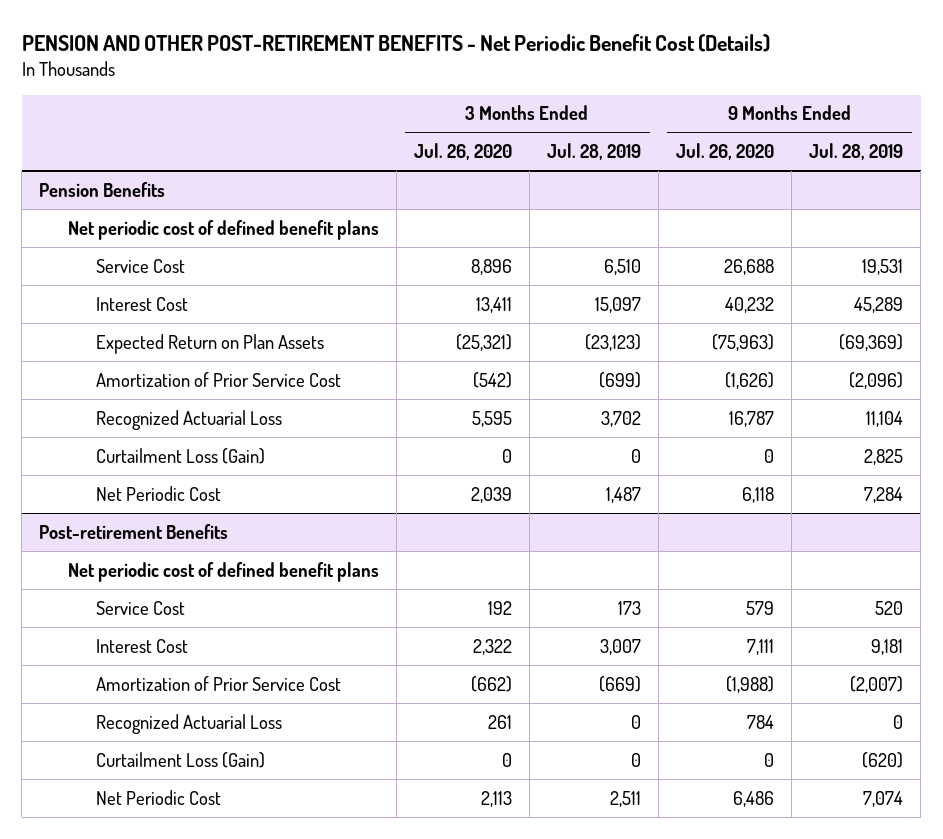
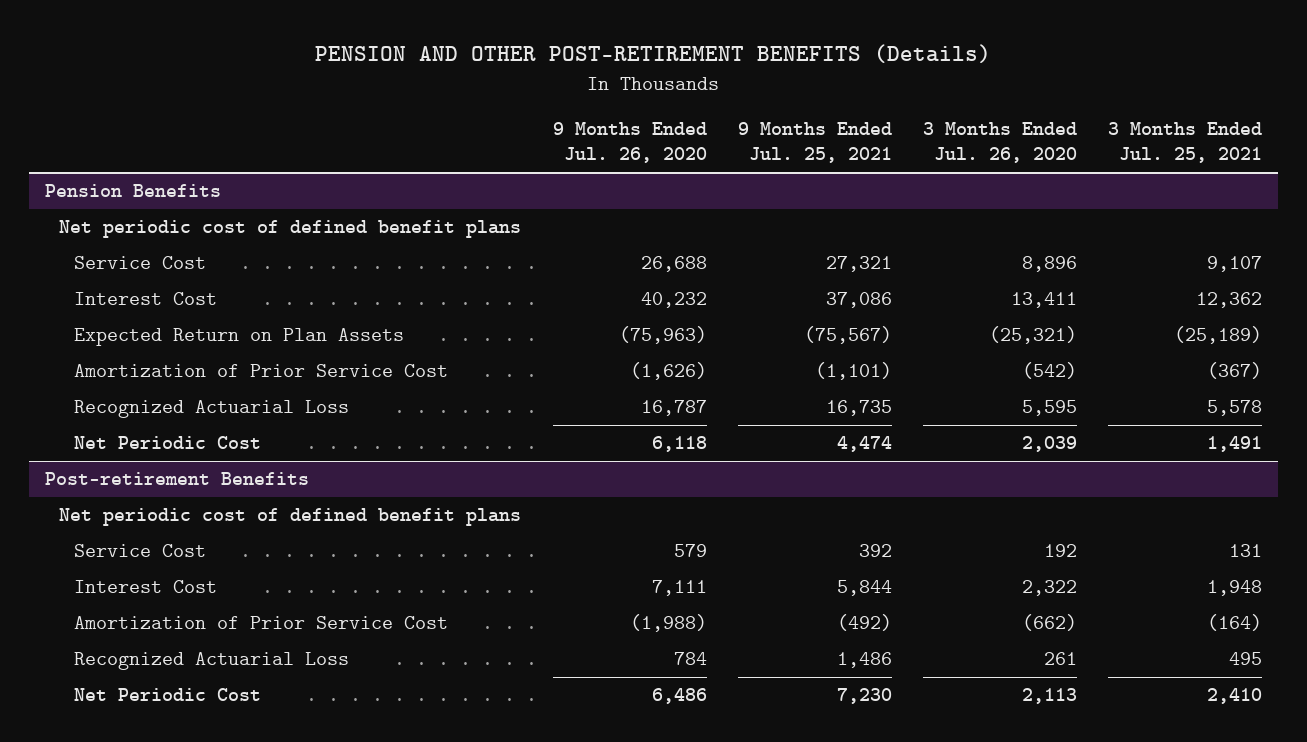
[21,33,770,52] PENSION AND OTHER POST-RETIREMENT BENEFITS - Net Periodic Benefit Cost (Details) -> [315,44,992,64] PENSION AND OTHER POST-RETIREMENT BENEFITS (Details)
[546,143,641,161] Jul. 28, 2019 -> none
[809,143,904,161] Jul. 28, 2019 -> none
none -> [737,121,892,164] 9 Months Ended Jul. 25, 2021
none -> [1108,121,1263,164] 3 Months Ended Jul. 25, 2021
[95,447,265,464] Curtailment Loss (Gain) -> none
[95,751,265,768] Curtailment Loss (Gain) -> none

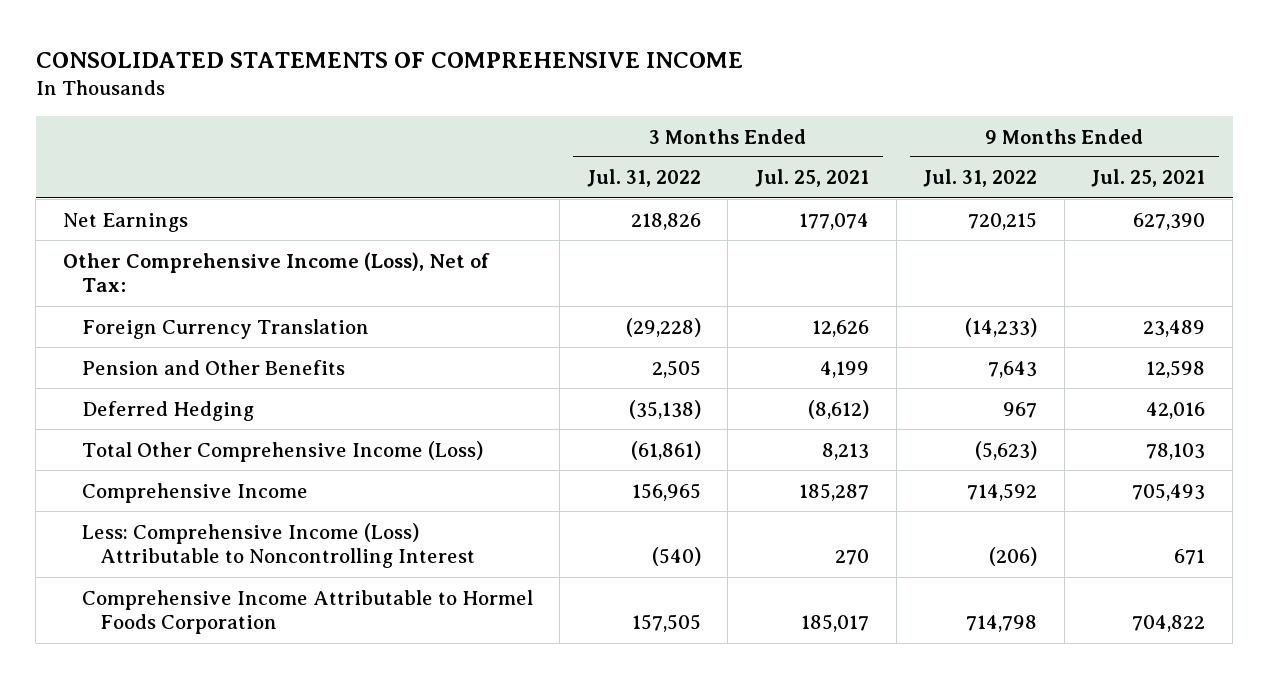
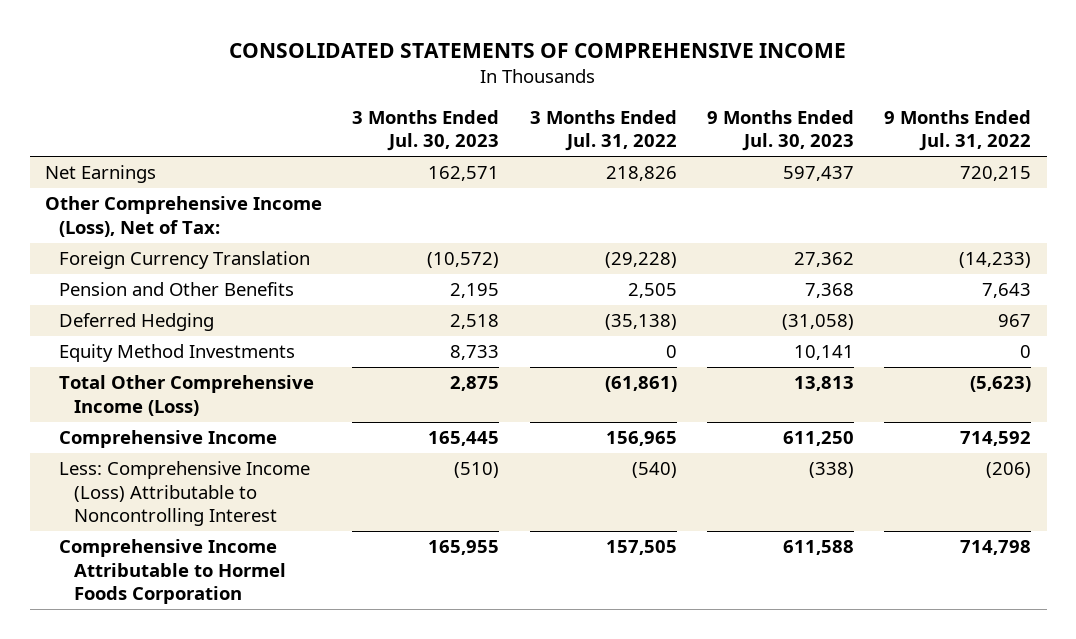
[754,169,869,188] Jul. 25, 2021 -> none
[1091,169,1206,188] Jul. 25, 2021 -> none
none -> [352,109,500,152] 3 Months Ended Jul. 30, 2023
none -> [706,109,854,152] 9 Months Ended Jul. 30, 2023
none -> [59,344,296,363] Equity Method Investments

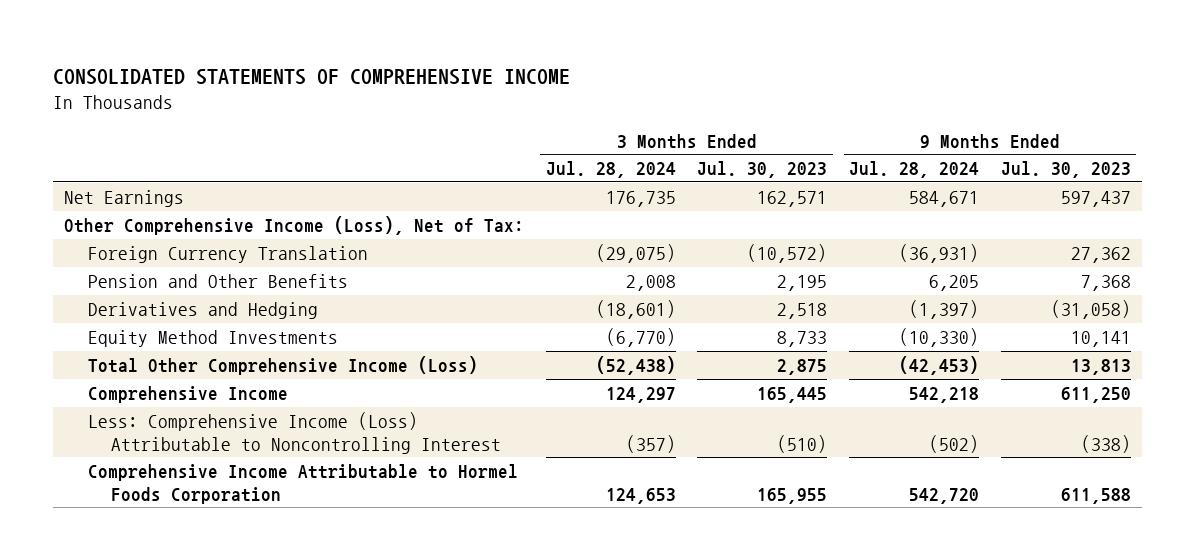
[529,109,677,152] 3 Months Ended Jul. 31, 2022 -> none
[884,109,1032,152] 9 Months Ended Jul. 31, 2022 -> none
none -> [545,161,676,179] Jul. 28, 2024
none -> [849,161,980,179] Jul. 28, 2024
[59,313,215,332] Deferred Hedging -> [87,301,318,319] Derivatives and Hedging

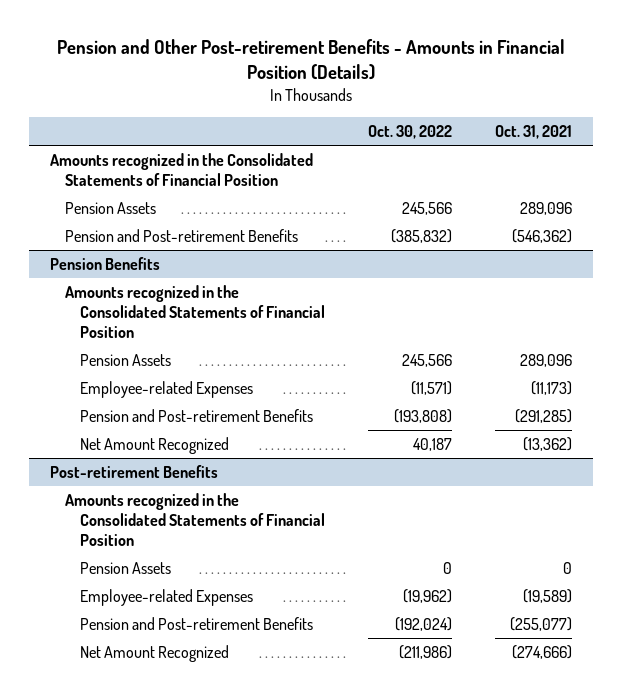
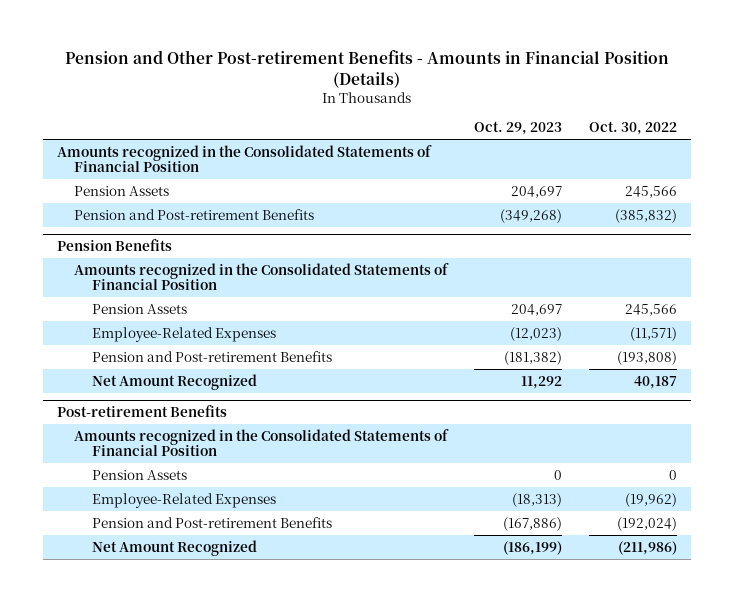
[494,125,572,140] Oct. 31, 2021 -> none
none -> [474,121,563,136] Oct. 29, 2023
[79,380,253,398] Employee-related Expenses -> [92,326,277,342] Employee-Related Expenses
[79,588,253,606] Employee-related Expenses -> [92,492,277,508] Employee-Related Expenses

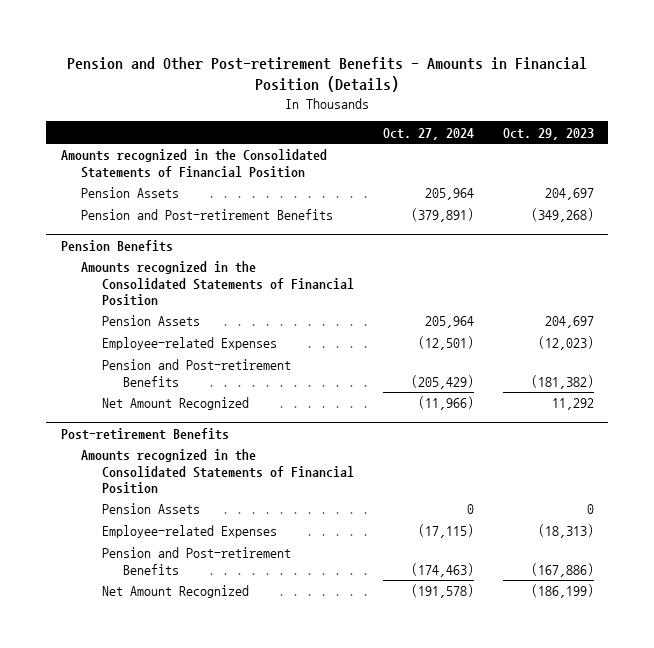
[589,121,678,136] Oct. 30, 2022 -> none
none -> [382,127,474,140] Oct. 27, 2024
[92,326,277,342] Employee-Related Expenses -> [102,337,278,351] Employee-related Expenses
[92,492,277,508] Employee-Related Expenses -> [102,525,278,539] Employee-related Expenses

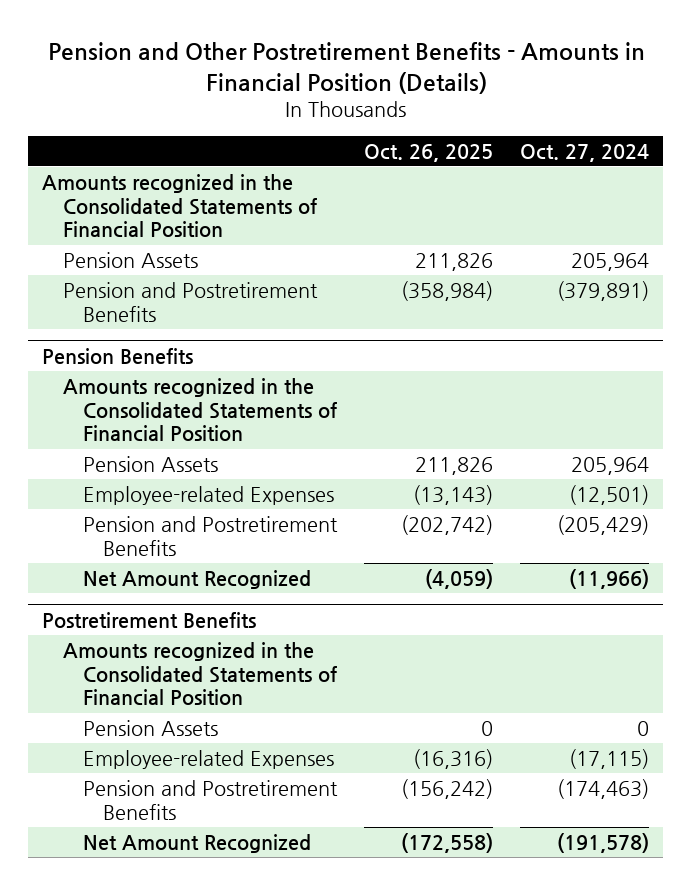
[67,56,588,92] Pension and Other Post-retirement Benefits - Amounts in Financial Position (Details) -> [47,42,645,94] Pension and Other Postretirement Benefits - Amounts in Financial Position (Details)
[502,127,594,140] Oct. 29, 2023 -> none
none -> [364,143,494,162] Oct. 26, 2025
[81,209,334,221] Pension and Post-retirement Benefits -> [62,281,318,322] Pension and Postretirement Benefits
[102,359,292,387] Pension and Post-retirement Benefits -> [82,515,338,556] Pension and Postretirement Benefits
[60,427,229,440] Post-retirement Benefits -> [42,611,257,628] Postretirement Benefits
[102,547,292,575] Pension and Post-retirement Benefits -> [82,779,338,820] Pension and Postretirement Benefits

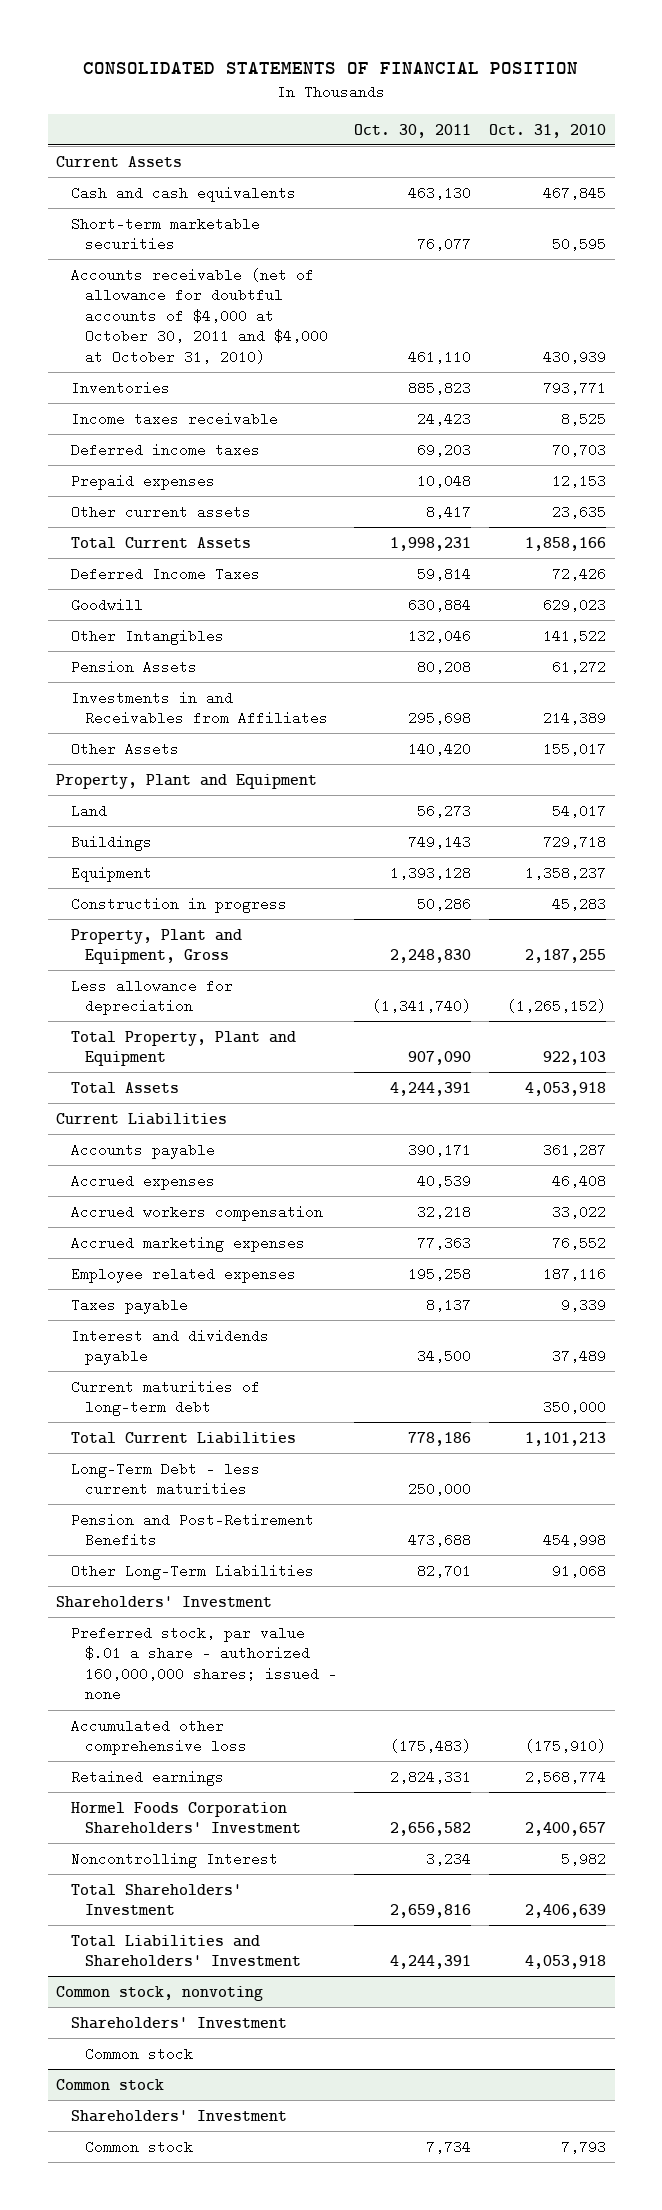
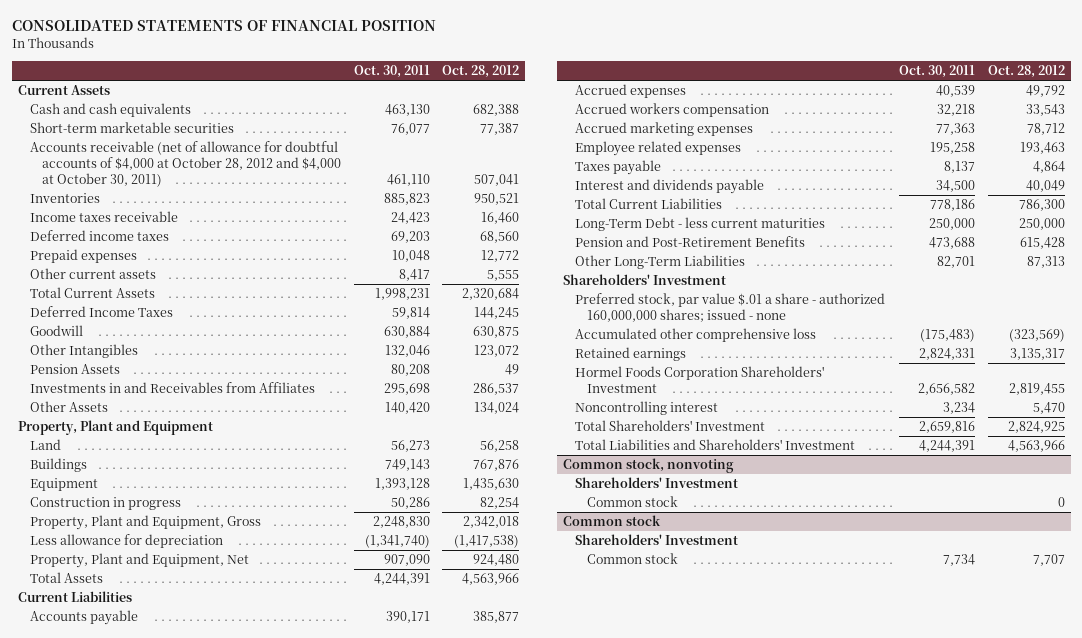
[488,123,606,138] Oct. 31, 2010 -> none
none -> [442,65,520,79] Oct. 28, 2012
[70,267,328,364] Accounts receivable (net of allowance for doubtful accounts of $4,000 at October 30, 2011 and $4,000 at October 31, 2010) -> [29,141,341,187] Accounts receivable (net of allowance for doubtful accounts of $4,000 at October 28, 2012 and $4,000 at October 30, 2011)
[70,1030,296,1067] Total Property, Plant and Equipment -> [29,553,249,569] Property, Plant and Equipment, Net
[70,1379,260,1417] Current maturities of long-term debt -> none
[70,1851,278,1868] Noncontrolling Interest -> [575,401,719,416] Noncontrolling interest

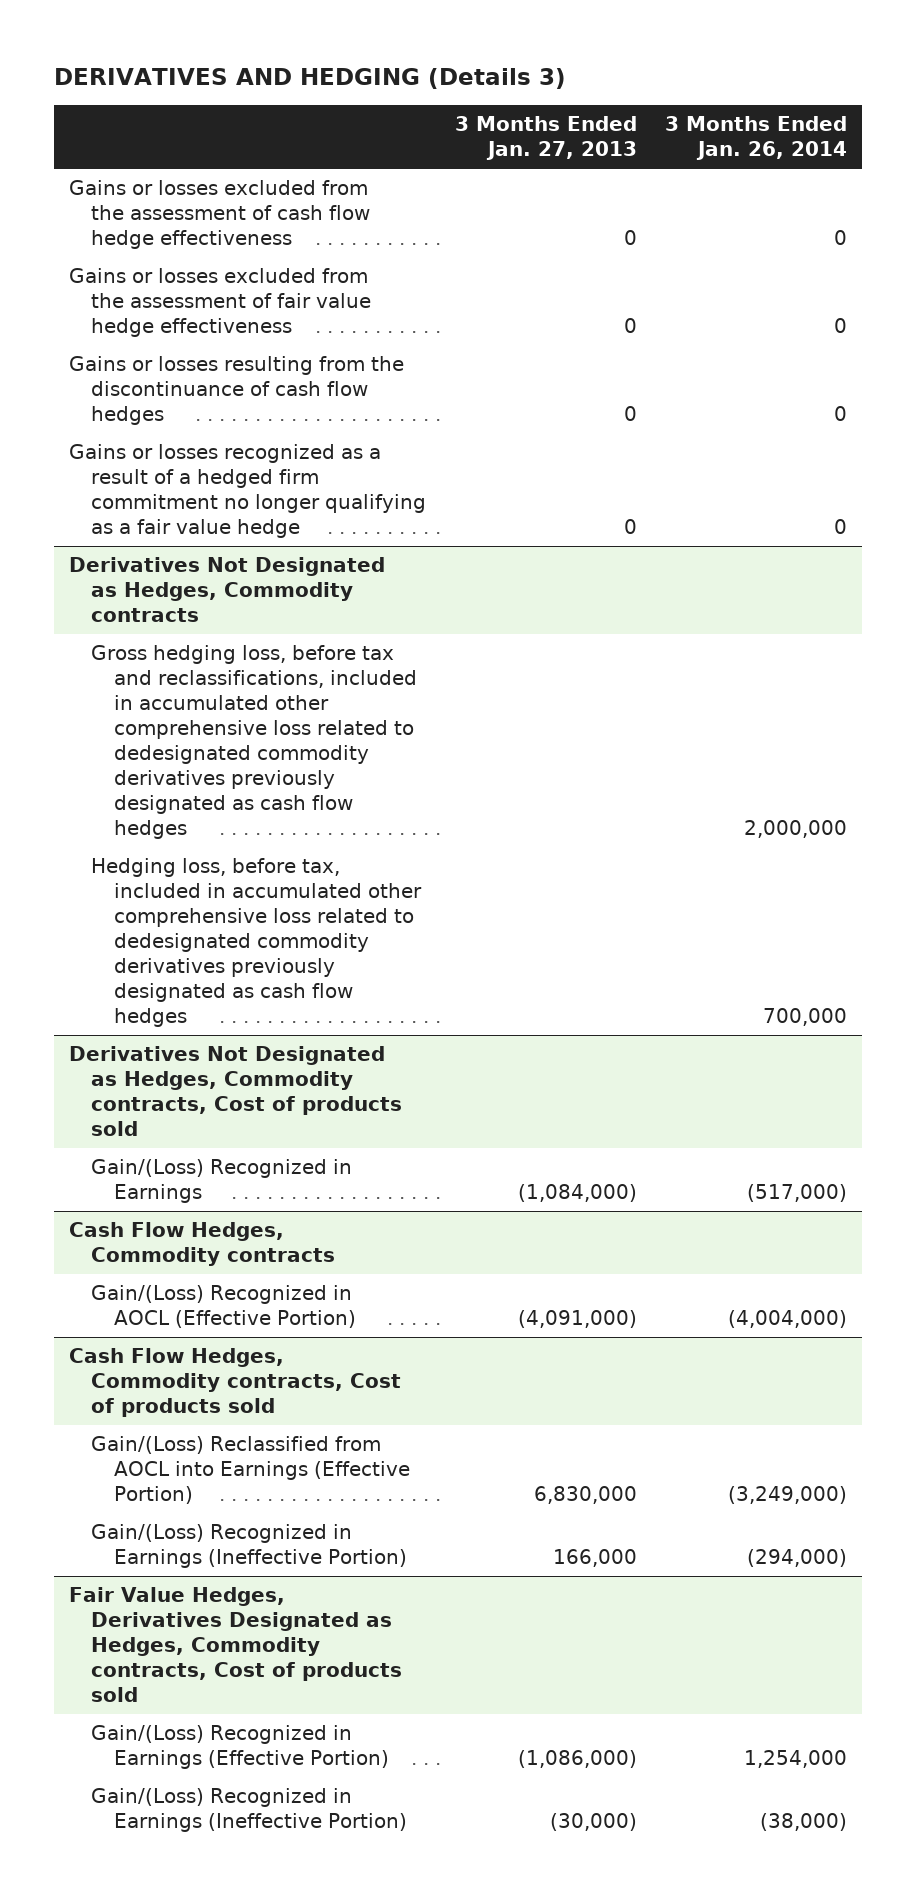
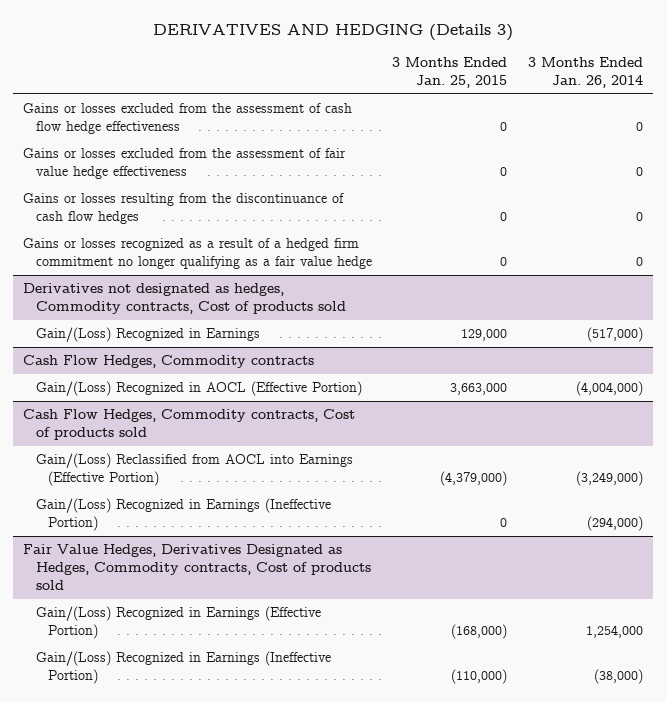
[454,116,637,161] 3 Months Ended Jan. 27, 2013 -> none
none -> [392,57,508,88] 3 Months Ended Jan. 25, 2015
[68,557,385,623] Derivatives Not Designated as Hedges, Commodity contracts -> none
[91,645,418,840] Gross hedging loss, before tax and reclassifications, included in accumulated other comprehensive loss related to dedesignated commodity derivatives previously designated as cash flow hedges -> none
[91,858,423,1028] Hedging loss, before tax, included in accumulated other comprehensive loss related to dedesignated commodity derivatives previously designated as cash flow hedges -> none
[68,1046,403,1137] Derivatives Not Designated as Hedges, Commodity contracts, Cost of products sold -> [23,283,346,315] Derivatives not designated as hedges, Commodity contracts, Cost of products sold

